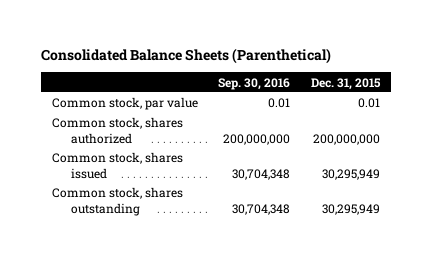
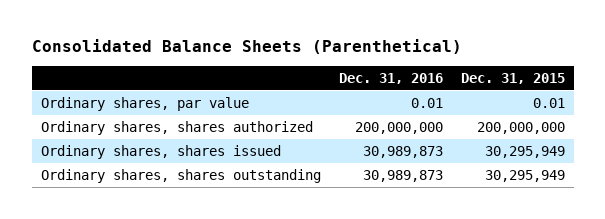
[218,77,291,90] Sep. 30, 2016 -> none
none -> [338,72,443,84] Dec. 31, 2016
[51,97,198,111] Common stock, par value -> [40,96,249,111] Ordinary shares, par value
[51,117,183,144] Common stock, shares authorized -> [40,120,313,135] Ordinary shares, shares authorized
[51,152,183,179] Common stock, shares issued -> [40,144,281,159] Ordinary shares, shares issued
[51,187,183,216] Common stock, shares outstanding -> [40,168,321,183] Ordinary shares, shares outstanding

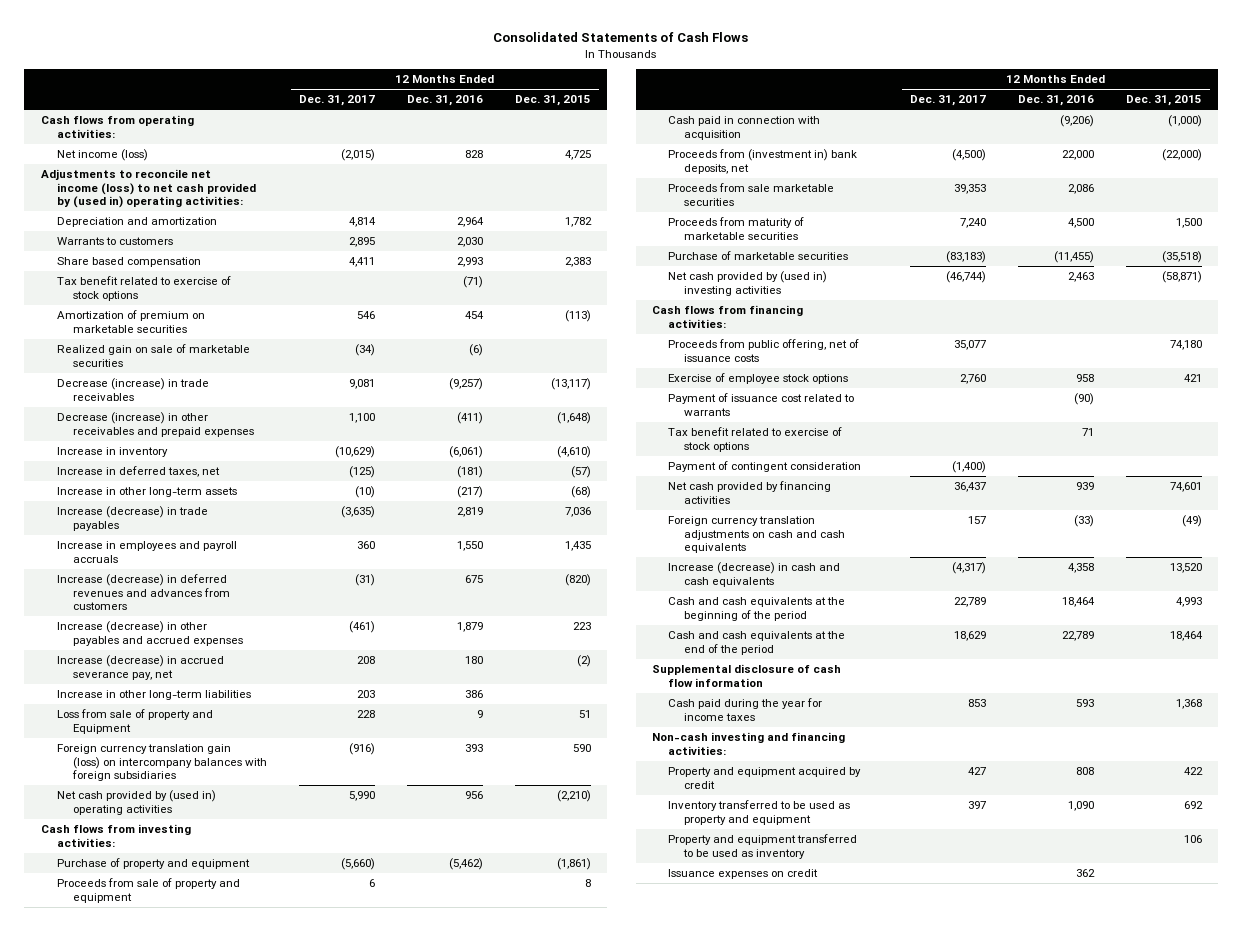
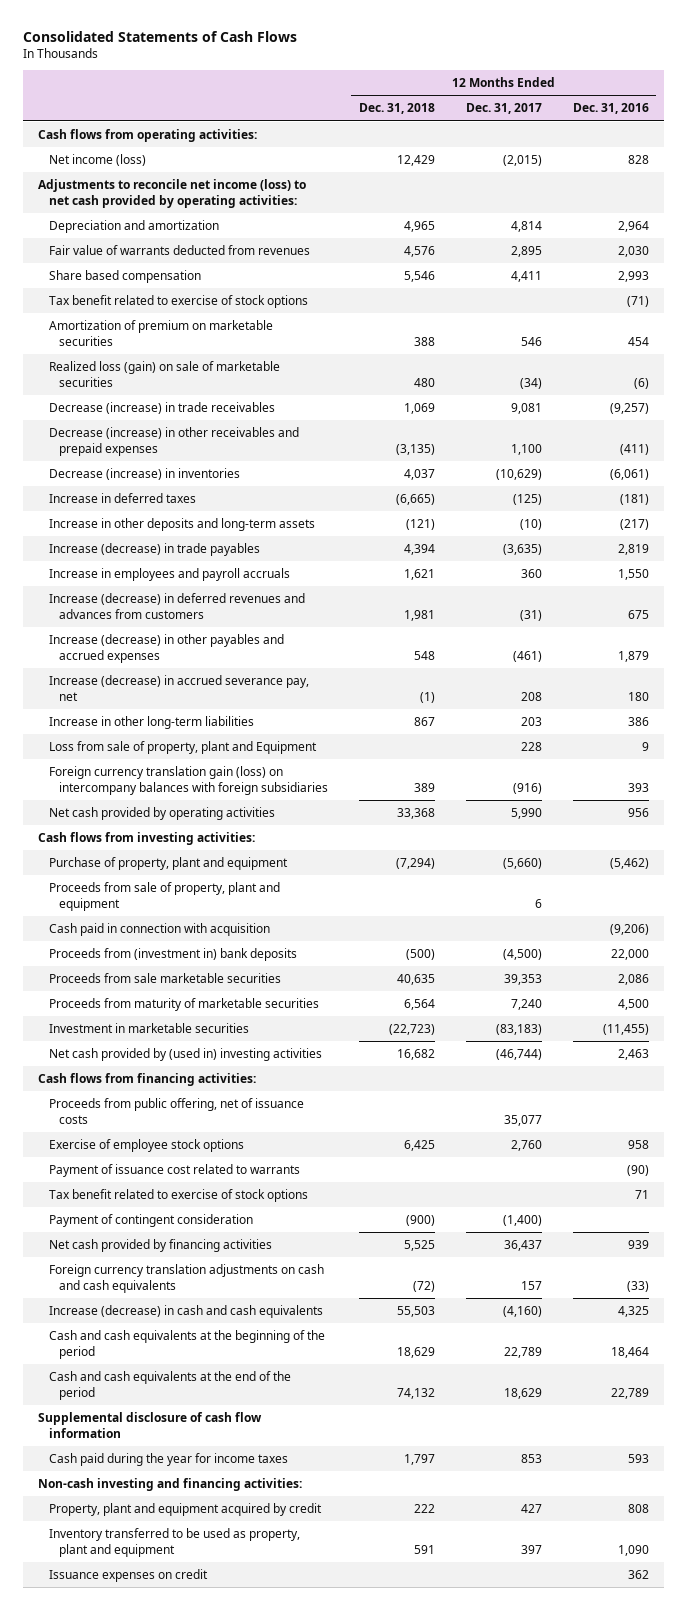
[515,95,592,107] Dec. 31, 2015 -> none
none -> [358,103,435,115] Dec. 31, 2018
[40,169,256,209] Adjustments to reconcile net income (loss) to net cash provided by (used in) operating activities: -> [38,178,307,208] Adjustments to reconcile net income (loss) to net cash provided by operating activities:
[56,237,173,246] Warrants to customers -> [48,244,310,255] Fair value of warrants deducted from revenues
[56,344,250,367] Realized gain on sale of marketable securities -> [48,360,280,387] Realized loss (gain) on sale of marketable securities
[56,447,168,458] Increase in inventory -> [48,467,240,480] Decrease (increase) in inventories
[56,466,220,478] Increase in deferred taxes, net -> [48,492,196,503] Increase in deferred taxes
[56,487,237,498] Increase in other long-term assets -> [48,517,315,531] Increase in other deposits and long-term assets
[56,709,213,734] Loss from sale of property and Equipment -> [48,740,317,754] Loss from sale of property, plant and Equipment
[56,790,216,815] Net cash provided by (used in) operating activities -> [48,806,275,820] Net cash provided by operating activities
[56,858,250,870] Purchase of property and equipment -> [48,856,288,870] Purchase of property, plant and equipment
[56,878,240,903] Proceeds from sale of property and equipment -> [48,881,280,911] Proceeds from sale of property, plant and equipment
[667,149,857,174] Proceeds from (investment in) bank deposits, net -> [48,947,297,961] Proceeds from (investment in) bank deposits
[667,251,848,261] Purchase of marketable securities -> [48,1022,249,1033] Investment in marketable securities
[952,562,987,575] (4,317) -> [502,1305,542,1317] (4,160)
[1068,563,1095,574] 4,358 -> [617,1305,649,1317] 4,325
[667,834,857,859] Property and equipment transferred to be used as inventory -> none
[667,767,861,789] Property and equipment acquired by credit -> [48,1502,322,1516] Property, plant and equipment acquired by credit
[667,800,850,825] Inventory transferred to be used as property and equipment -> [48,1527,300,1557] Inventory transferred to be used as property, plant and equipment

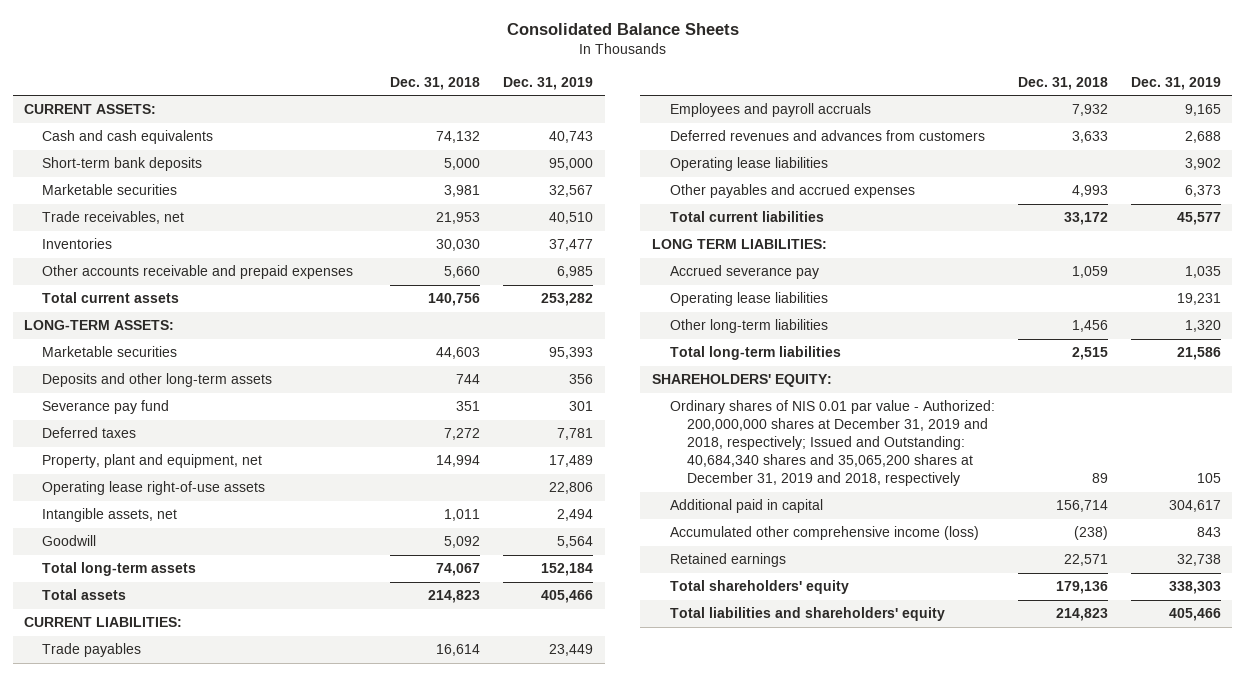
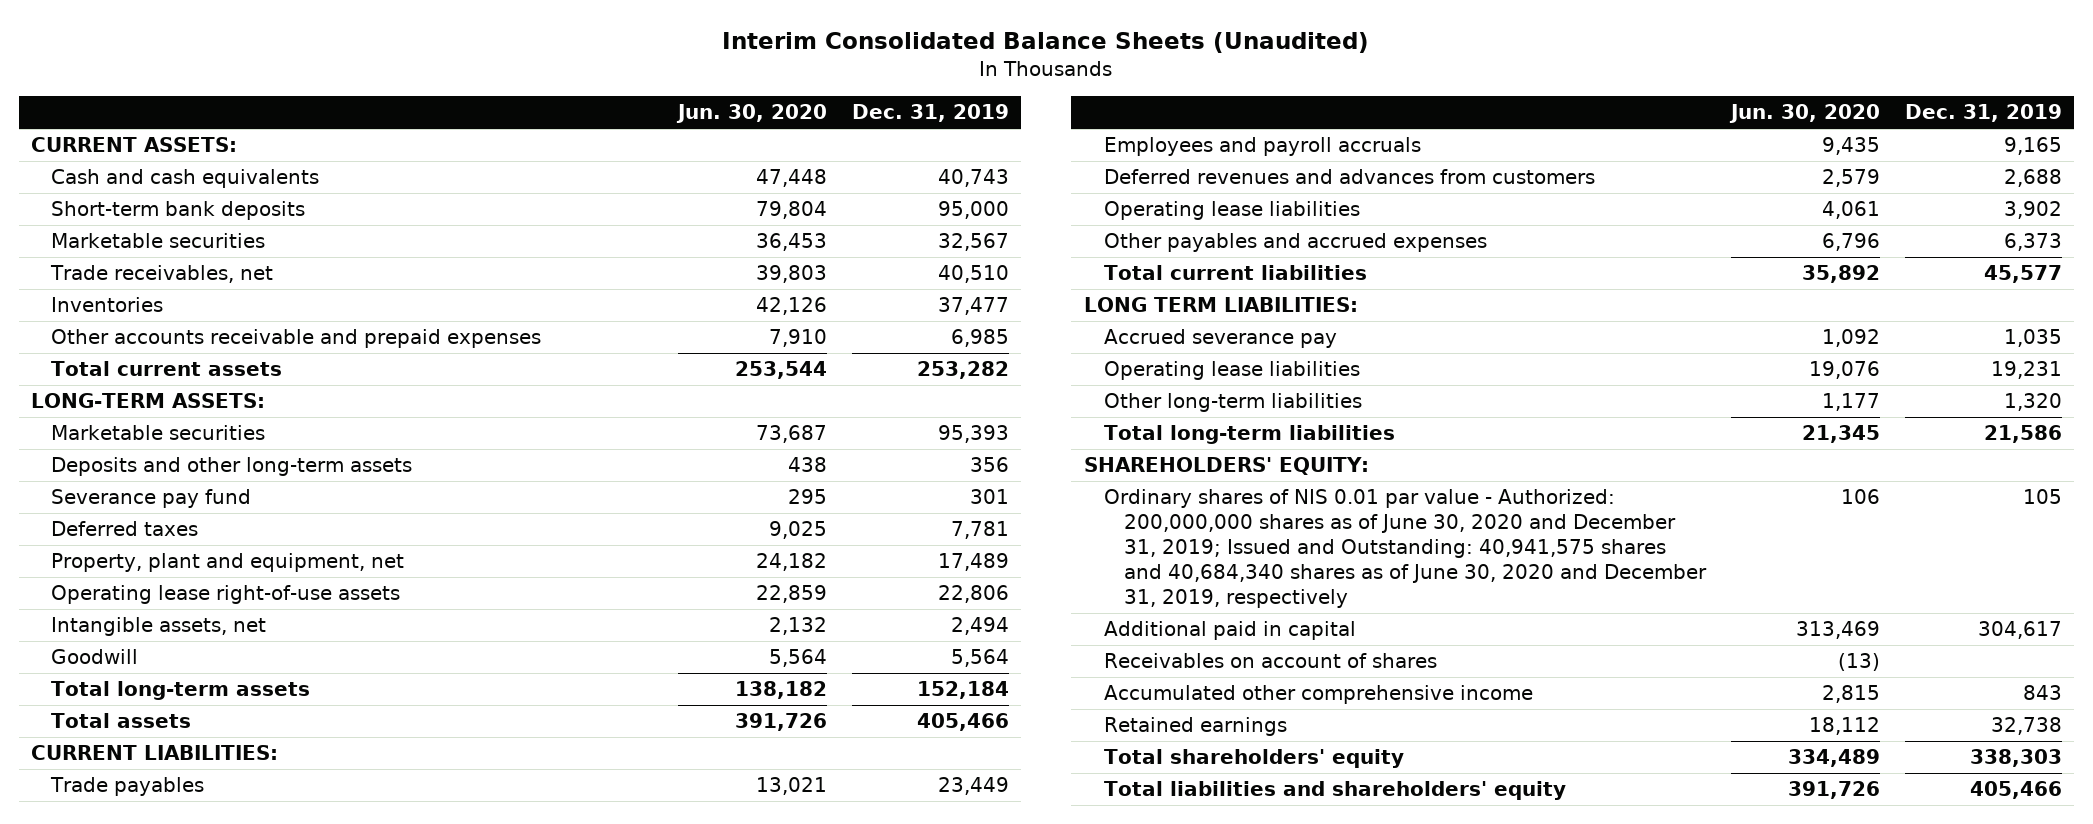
[506,22,739,35] Consolidated Balance Sheets -> [722,32,1370,54] Interim Consolidated Balance Sheets (Unaudited)
[390,76,481,90] Dec. 31, 2018 -> none
none -> [676,104,828,124] Jun. 30, 2020
[669,400,995,487] Ordinary shares of NIS 0.01 par value - Authorized: 200,000,000 shares at December 31, 2019 and 2018, respectively; Issued and Outstanding: 40,684,340 shares and 35,065,200 shares at December 31, 2019 and 2018, respectively -> [1103,489,1708,608] Ordinary shares of NIS 0.01 par value - Authorized: 200,000,000 shares as of June 30, 2020 and December 31, 2019; Issued and Outstanding: 40,941,575 shares and 40,684,340 shares as of June 30, 2020 and December 31, 2019, respectively
none -> [1103,653,1437,669] Receivables on account of shares
[669,526,979,541] Accumulated other comprehensive income (loss) -> [1103,685,1533,705] Accumulated other comprehensive income

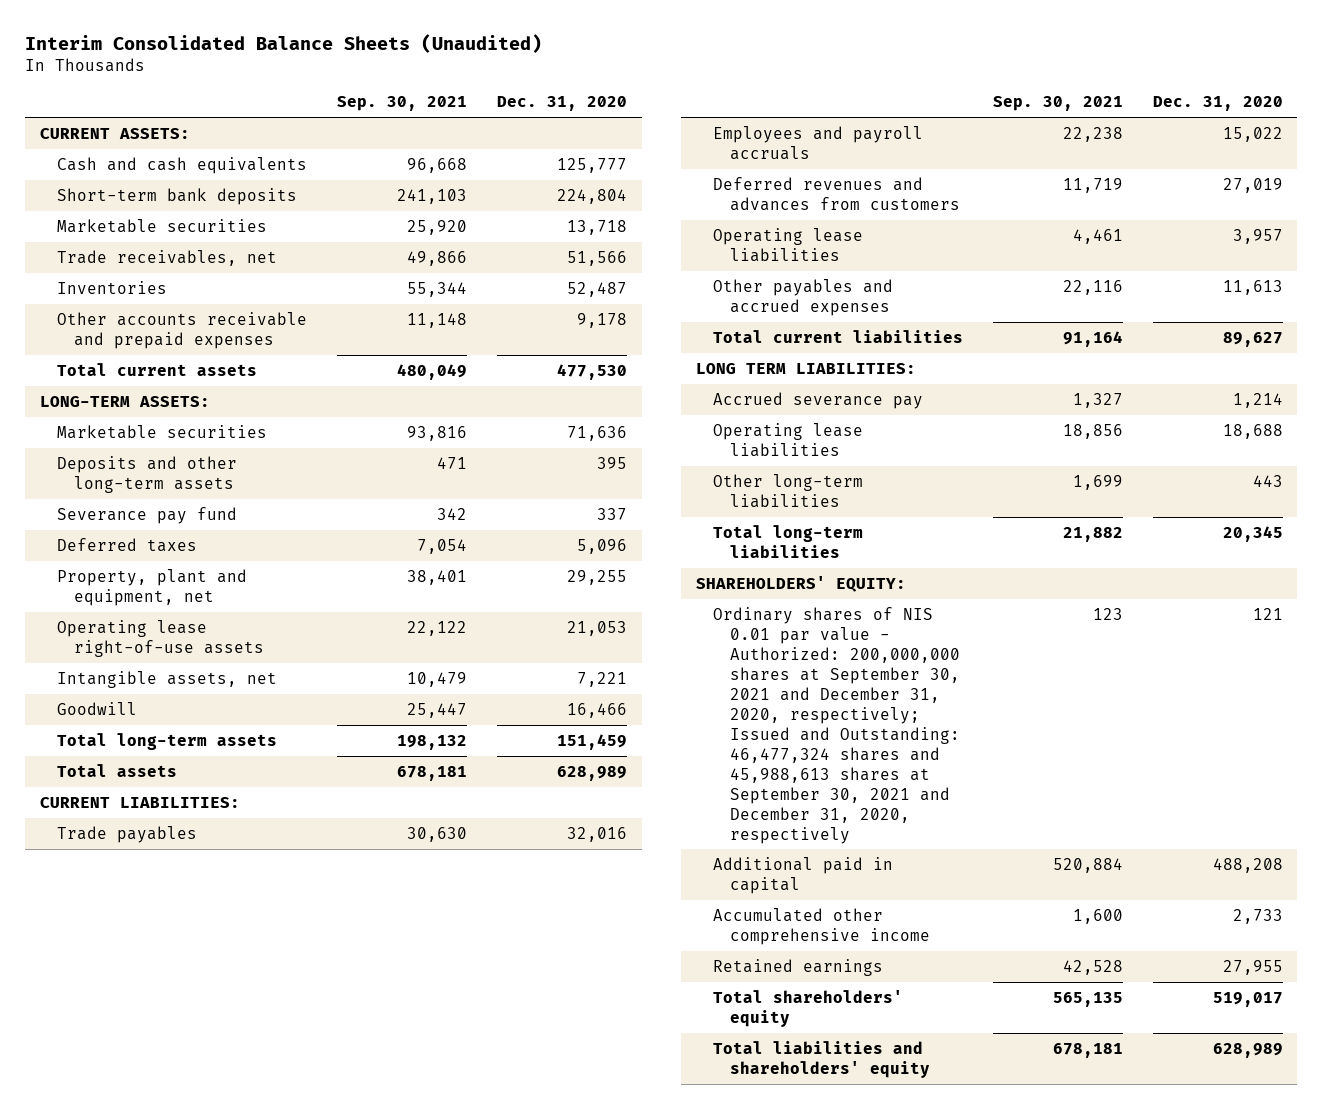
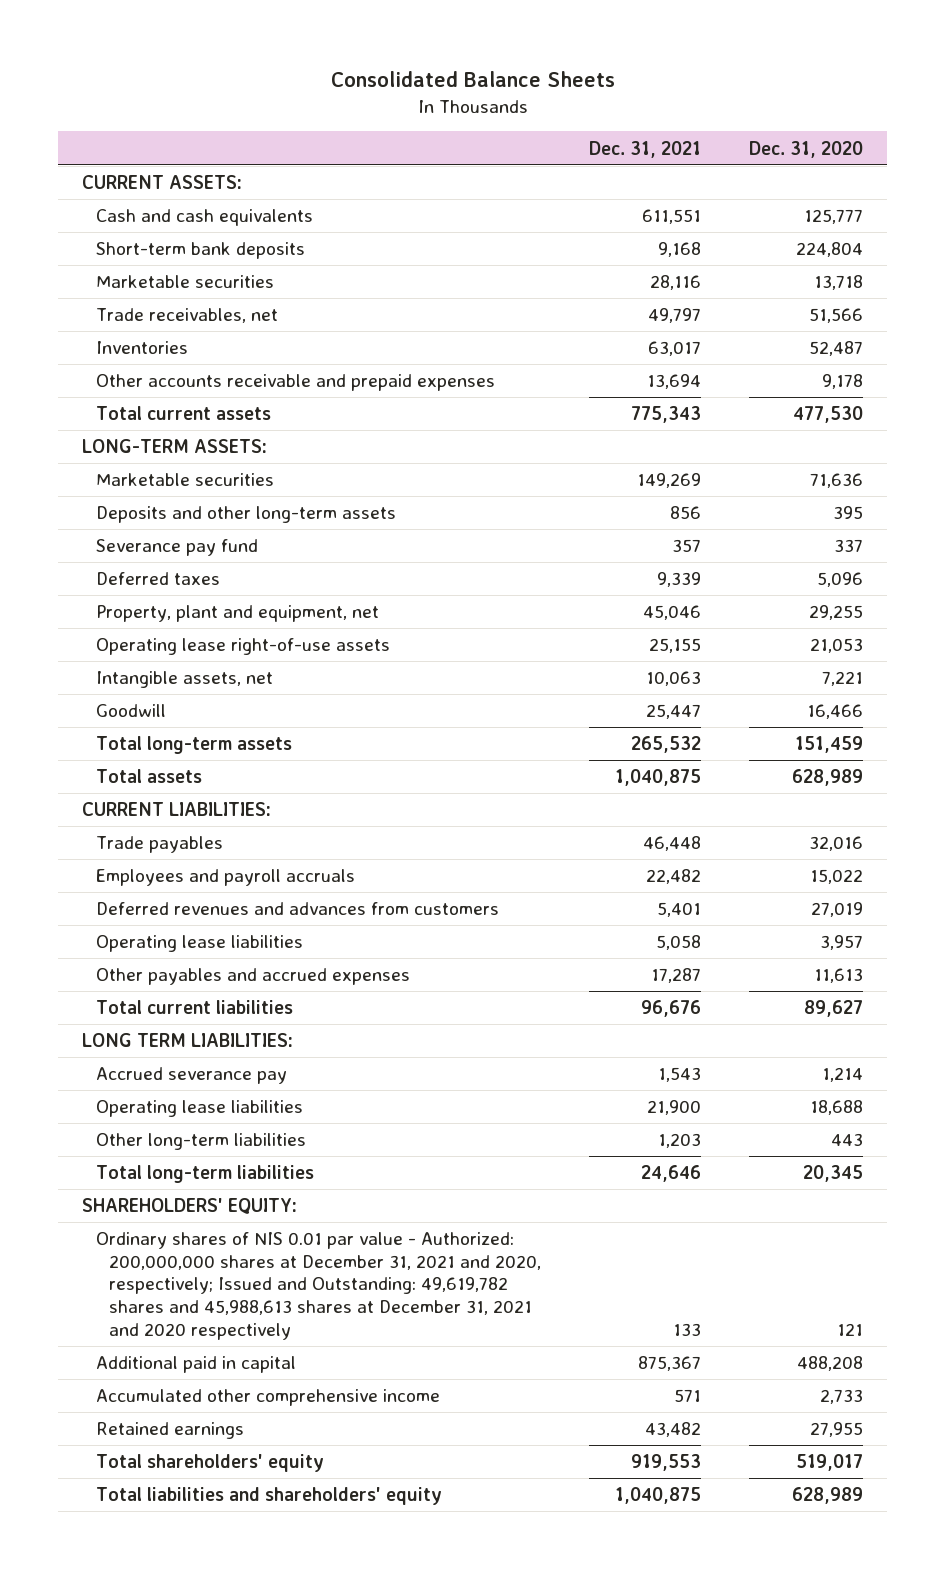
[25,33,543,53] Interim Consolidated Balance Sheets (Unaudited) -> [330,71,615,88] Consolidated Balance Sheets
[337,96,468,112] Sep. 30, 2021 -> none
none -> [589,140,702,158] Dec. 31, 2021
[712,606,960,844] Ordinary shares of NIS 0.01 par value - Authorized: 200,000,000 shares at September 30, 2021 and December 31, 2020, respectively; Issued and Outstanding: 46,477,324 shares and 45,988,613 shares at September 30, 2021 and December 31, 2020, respectively -> [95,1232,542,1340] Ordinary shares of NIS 0.01 par value - Authorized: 200,000,000 shares at December 31, 2021 and 2020, respectively; Issued and Outstanding: 49,619,782 shares and 45,988,613 shares at December 31, 2021 and 2020 respectively

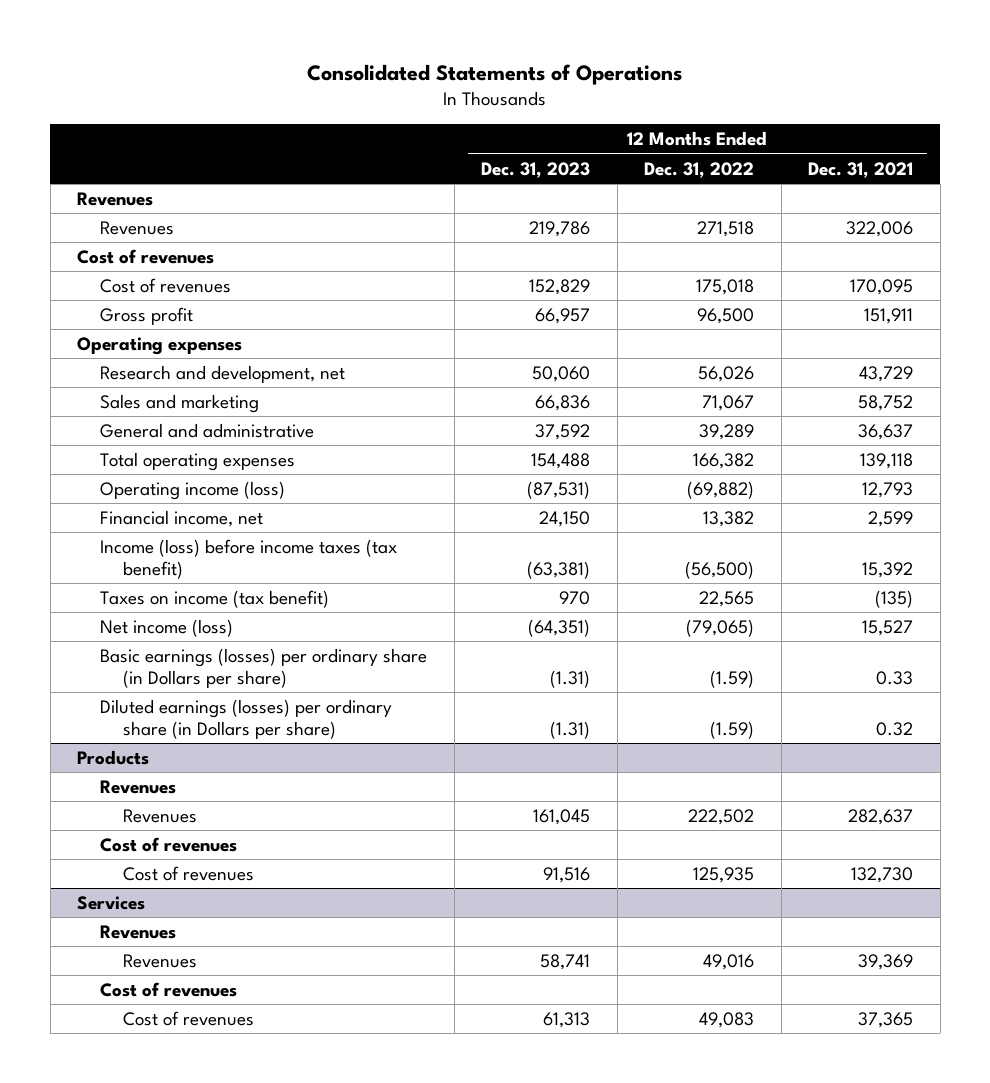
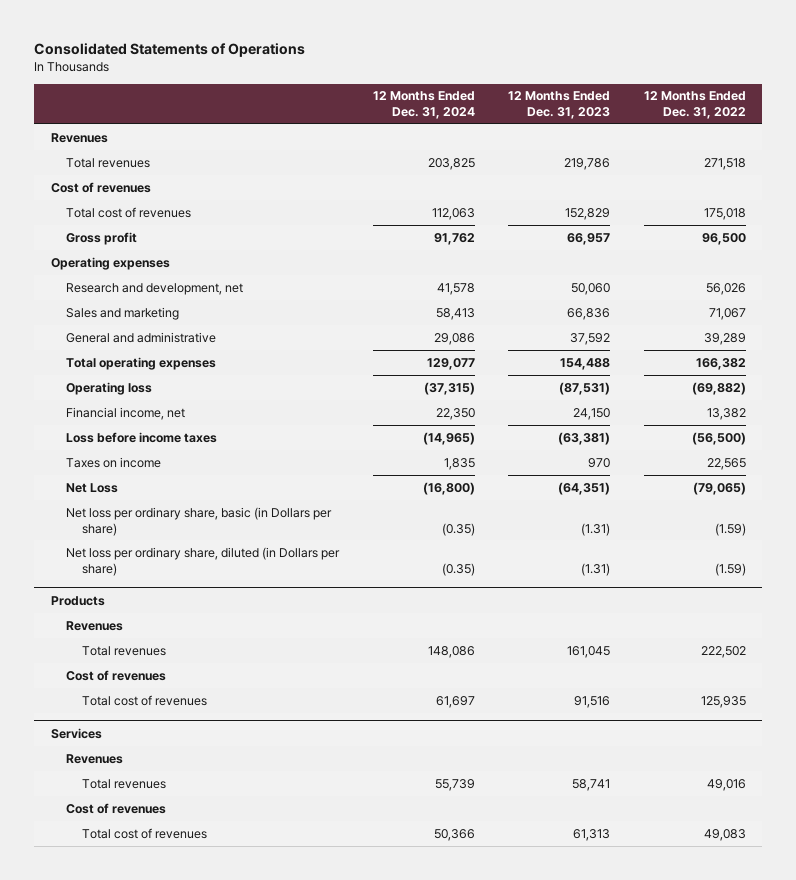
[808,161,914,178] Dec. 31, 2021 -> none
none -> [372,91,475,120] 12 Months Ended Dec. 31, 2024
[100,220,175,235] Revenues -> [66,157,151,168] Total revenues
[100,277,232,293] Cost of revenues -> [66,206,192,218] Total cost of revenues
[100,480,286,500] Operating income (loss) -> [66,381,153,395] Operating loss
[100,538,398,579] Income (loss) before income taxes (tax benefit) -> [66,431,218,443] Loss before income taxes
[100,589,330,608] Taxes on income (tax benefit) -> [66,456,162,468] Taxes on income
[100,618,234,637] Net income (loss) -> [66,482,119,493] Net Loss
[100,647,428,688] Basic earnings (losses) per ordinary share (in Dollars per share) -> [66,506,333,536] Net loss per ordinary share, basic (in Dollars per share)
[100,698,393,739] Diluted earnings (losses) per ordinary share (in Dollars per share) -> [66,546,341,576] Net loss per ordinary share, diluted (in Dollars per share)
[123,808,198,823] Revenues -> [81,645,166,656] Total revenues
[123,865,255,881] Cost of revenues -> [81,694,207,706] Total cost of revenues
[123,953,198,968] Revenues -> [81,778,166,789] Total revenues
[123,1010,255,1026] Cost of revenues -> [81,827,207,839] Total cost of revenues

